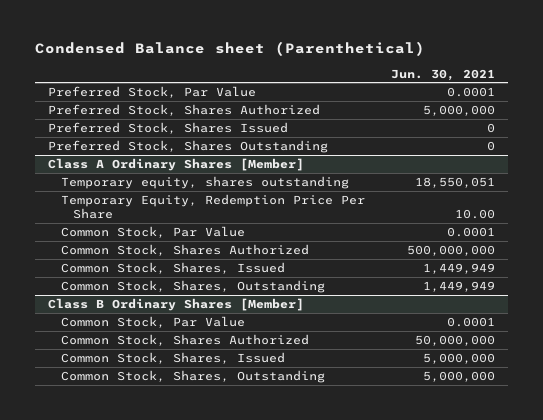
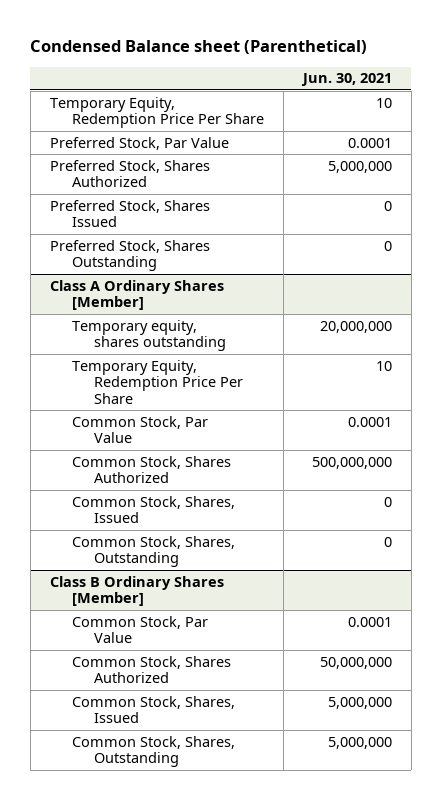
none -> [49,96,264,129] Temporary Equity, Redemption Price Per Share
[414,176,495,188] 18,550,051 -> [319,320,392,333] 20,000,000
[454,209,495,220] 10.00 -> [375,360,392,371] 10
[422,262,495,274] 1,449,949 -> [383,496,392,507] 0
[422,280,495,292] 1,449,949 -> [383,536,392,547] 0

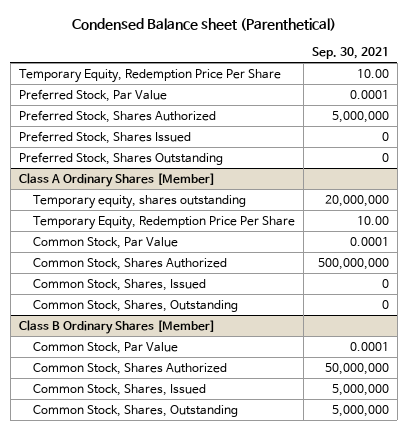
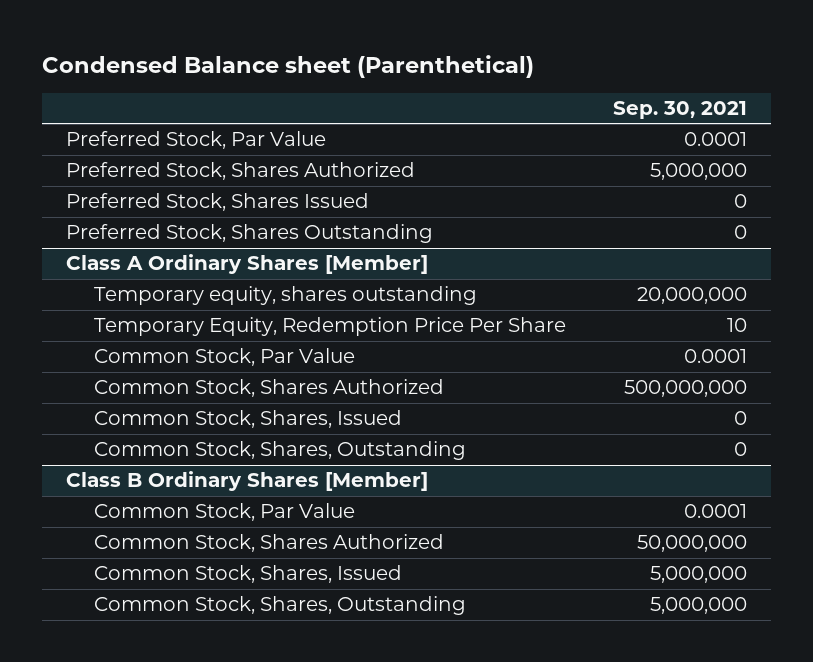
[18,68,281,83] Temporary Equity, Redemption Price Per Share -> none
[356,215,389,225] 10.00 -> [726,318,747,333] 10

